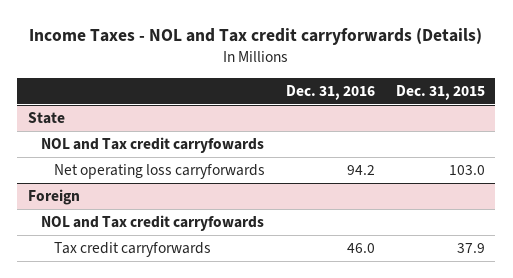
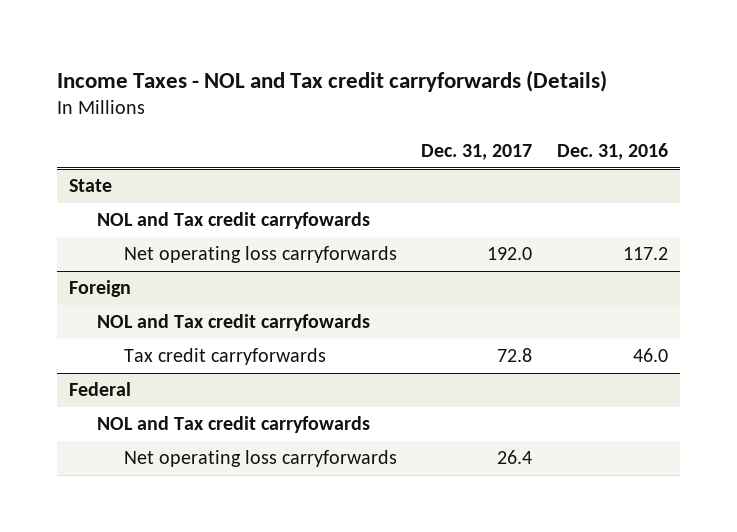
[395,84,485,100] Dec. 31, 2015 -> none
none -> [421,144,533,161] Dec. 31, 2017
[346,165,375,176] 94.2 -> [622,247,668,261] 117.2
none -> [69,382,132,397] Federal
none -> [96,416,370,434] NOL and Tax credit carryfowards
none -> [123,450,397,468] Net operating loss carryforwards

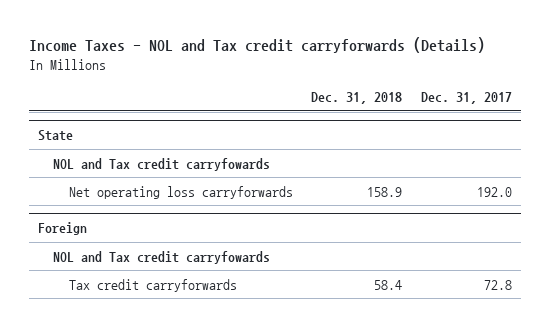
[556,143,668,161] Dec. 31, 2016 -> none
none -> [311,91,403,104] Dec. 31, 2018
[69,382,132,397] Federal -> none
[96,416,370,434] NOL and Tax credit carryfowards -> none
[123,450,397,468] Net operating loss carryforwards -> none

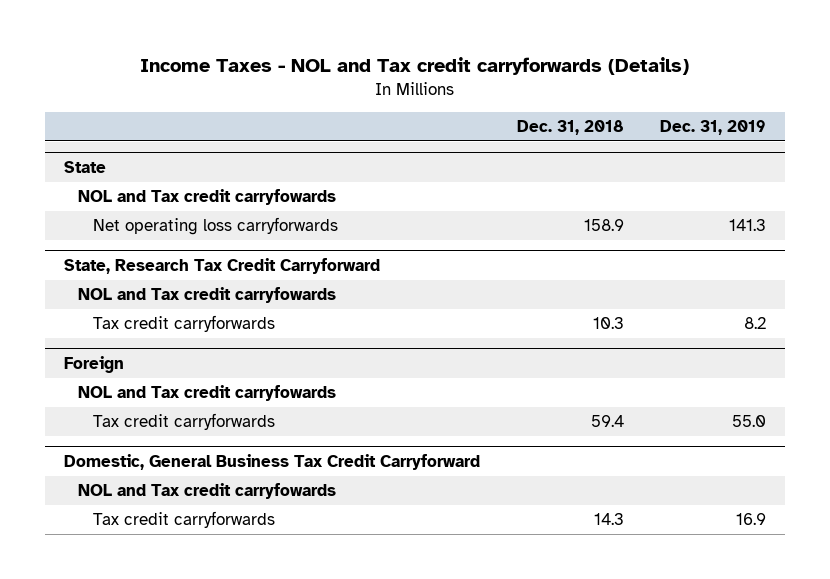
[420,91,512,104] Dec. 31, 2017 -> none
none -> [660,120,767,136] Dec. 31, 2019
none -> [63,257,380,274] State, Research Tax Credit Carryforward
none -> [78,287,337,304] NOL and Tax credit carryfowards
none -> [93,315,276,333] Tax credit carryforwards
[374,279,403,290] 58.4 -> [590,415,624,428] 59.4
none -> [63,453,480,470] Domestic, General Business Tax Credit Carryforward
none -> [78,483,337,500] NOL and Tax credit carryfowards
none -> [93,511,276,529] Tax credit carryforwards

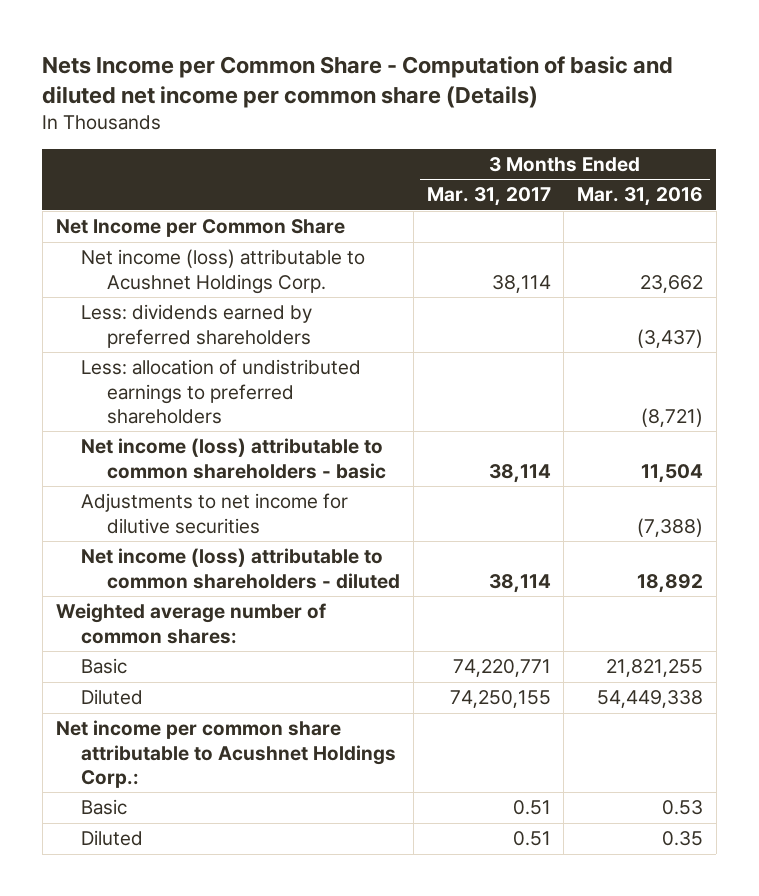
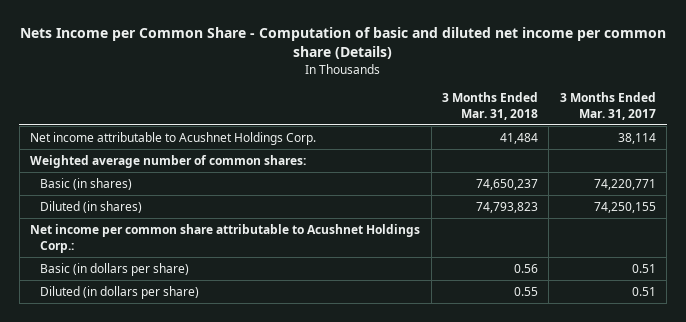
[577,187,704,207] Mar. 31, 2016 -> none
none -> [442,92,539,120] 3 Months Ended Mar. 31, 2018
[55,219,345,238] Net Income per Common Share -> none
[81,304,313,348] Less: dividends earned by preferred shareholders -> none
[81,359,362,424] Less: allocation of undistributed earnings to preferred shareholders -> none
[81,438,387,479] Net income (loss) attributable to common shareholders - basic -> none
[81,493,349,534] Adjustments to net income for dilutive securities -> none
[81,548,401,589] Net income (loss) attributable to common shareholders - diluted -> none
[81,249,366,294] Net income (loss) attributable to Acushnet Holdings Corp. -> [30,132,317,146] Net income attributable to Acushnet Holdings Corp.
[81,658,128,675] Basic -> [39,178,132,191] Basic (in shares)
[81,689,144,706] Diluted -> [39,201,142,214] Diluted (in shares)
[81,799,128,816] Basic -> [39,263,189,277] Basic (in dollars per share)
[81,830,144,847] Diluted -> [39,286,199,300] Diluted (in dollars per share)

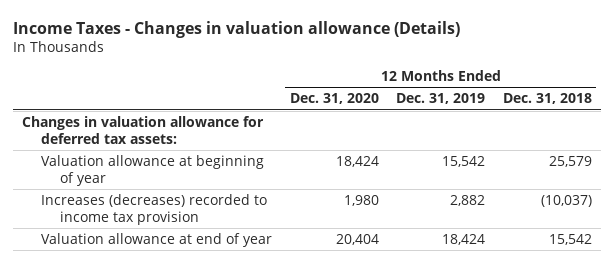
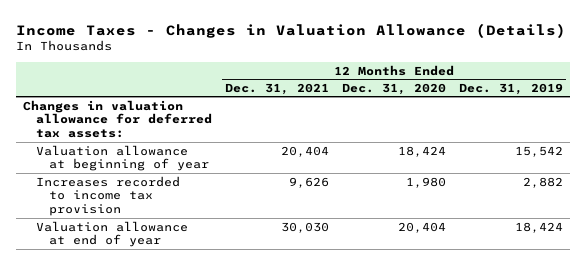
[13,21,461,39] Income Taxes - Changes in valuation allowance (Details) -> [16,22,567,38] Income Taxes - Changes in Valuation Allowance (Details)
[502,93,592,105] Dec. 31, 2018 -> none
none -> [224,82,329,95] Dec. 31, 2021
[41,193,268,225] Increases (decreases) recorded to income tax provision -> [35,175,180,217] Increases recorded to income tax provision

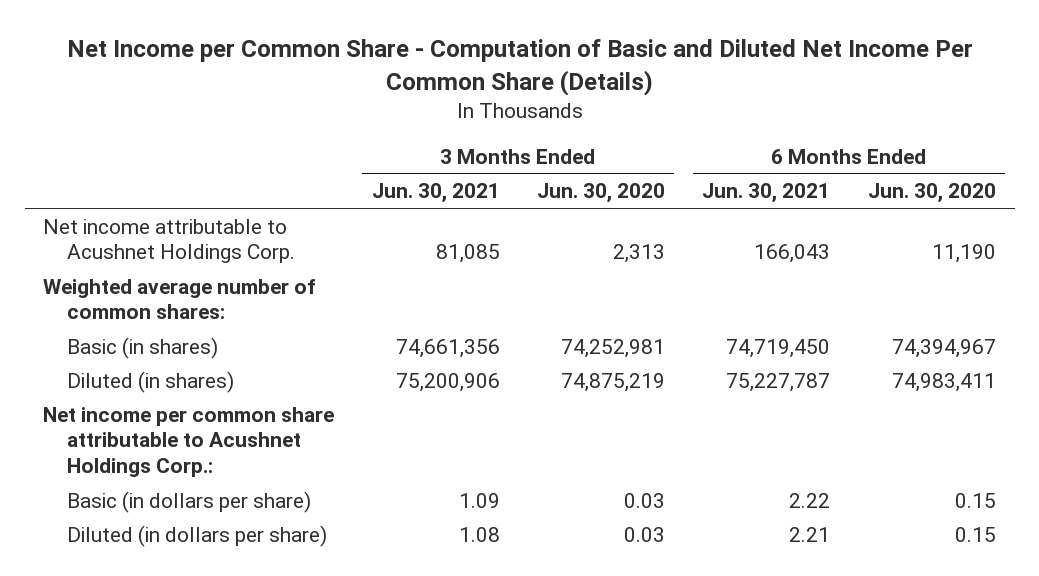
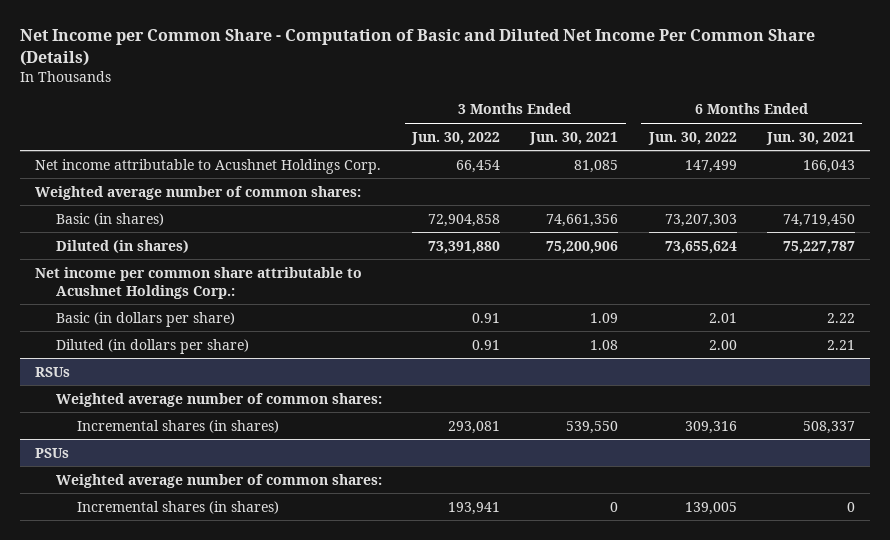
[537,183,666,204] Jun. 30, 2020 -> none
[867,183,996,204] Jun. 30, 2020 -> none
none -> [411,131,501,145] Jun. 30, 2022
none -> [647,131,737,145] Jun. 30, 2022
none -> [34,366,70,377] RSUs
none -> [56,392,383,407] Weighted average number of common shares:
none -> [77,419,280,433] Incremental shares (in shares)
none -> [34,447,69,458] PSUs
none -> [56,473,383,488] Weighted average number of common shares:
none -> [77,500,280,514] Incremental shares (in shares)

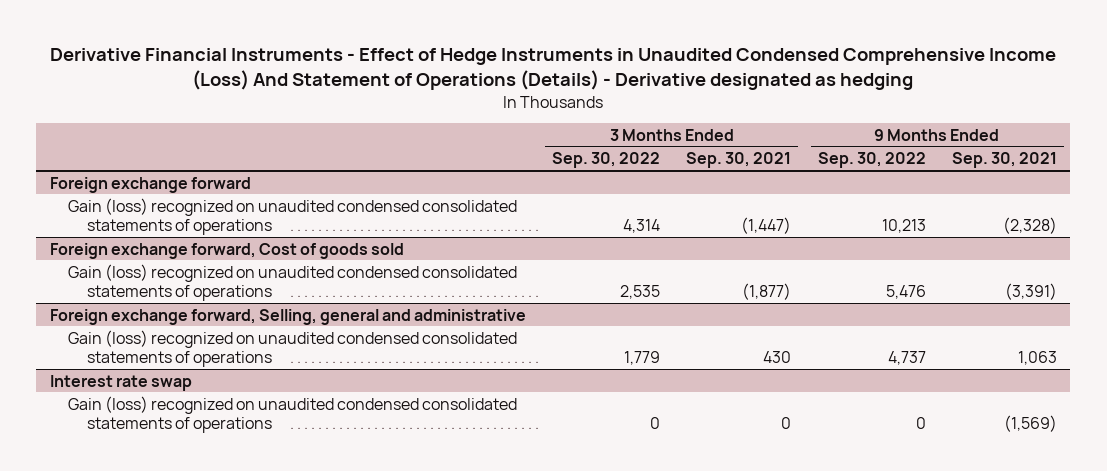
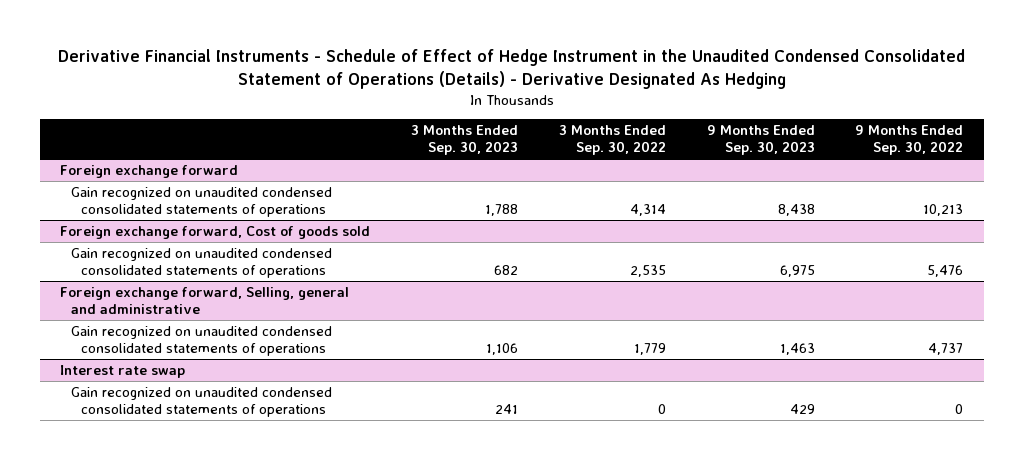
[50,48,1057,90] Derivative Financial Instruments - Effect of Hedge Instruments in Unaudited Condensed Comprehensive Income (Loss) And Statement of Operations (Details) - Derivative designated as hedging -> [57,49,965,89] Derivative Financial Instruments - Schedule of Effect of Hedge Instrument in the Unaudited Condensed Consolidated Statement of Operations (Details) - Derivative Designated As Hedging
[686,152,792,169] Sep. 30, 2021 -> none
[951,152,1057,169] Sep. 30, 2021 -> none
none -> [410,125,518,156] 3 Months Ended Sep. 30, 2023
none -> [706,125,815,156] 9 Months Ended Sep. 30, 2023
[68,197,518,235] Gain (loss) recognized on unaudited condensed consolidated statements of operations -> [70,186,332,218] Gain recognized on unaudited condensed consolidated statements of operations
[68,263,518,301] Gain (loss) recognized on unaudited condensed consolidated statements of operations -> [70,247,332,279] Gain recognized on unaudited condensed consolidated statements of operations
[68,329,518,367] Gain (loss) recognized on unaudited condensed consolidated statements of operations -> [70,325,332,357] Gain recognized on unaudited condensed consolidated statements of operations
[68,395,518,433] Gain (loss) recognized on unaudited condensed consolidated statements of operations -> [70,386,332,418] Gain recognized on unaudited condensed consolidated statements of operations

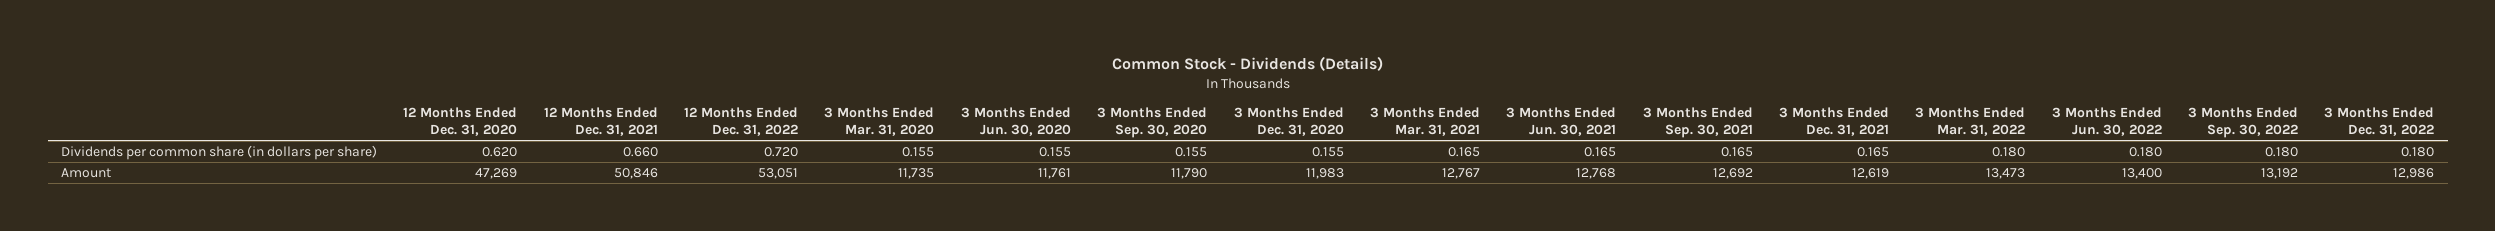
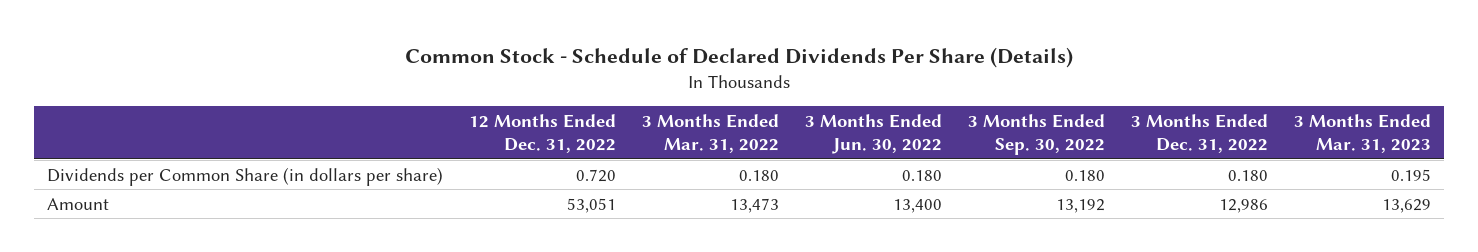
[1111,56,1383,72] Common Stock - Dividends (Details) -> [404,46,1073,68] Common Stock - Schedule of Declared Dividends Per Share (Details)
[403,106,518,136] 12 Months Ended Dec. 31, 2020 -> none
[543,106,658,136] 12 Months Ended Dec. 31, 2021 -> none
[824,106,935,136] 3 Months Ended Mar. 31, 2020 -> none
[960,106,1071,136] 3 Months Ended Jun. 30, 2020 -> none
[1097,106,1208,138] 3 Months Ended Sep. 30, 2020 -> none
[1233,106,1344,136] 3 Months Ended Dec. 31, 2020 -> none
[1369,106,1480,136] 3 Months Ended Mar. 31, 2021 -> none
[1506,106,1617,136] 3 Months Ended Jun. 30, 2021 -> none
[1642,106,1753,138] 3 Months Ended Sep. 30, 2021 -> none
[1778,106,1889,136] 3 Months Ended Dec. 31, 2021 -> none
none -> [1293,113,1431,154] 3 Months Ended Mar. 31, 2023
[61,144,378,160] Dividends per common share (in dollars per share) -> [47,166,444,186] Dividends per Common Share (in dollars per share)

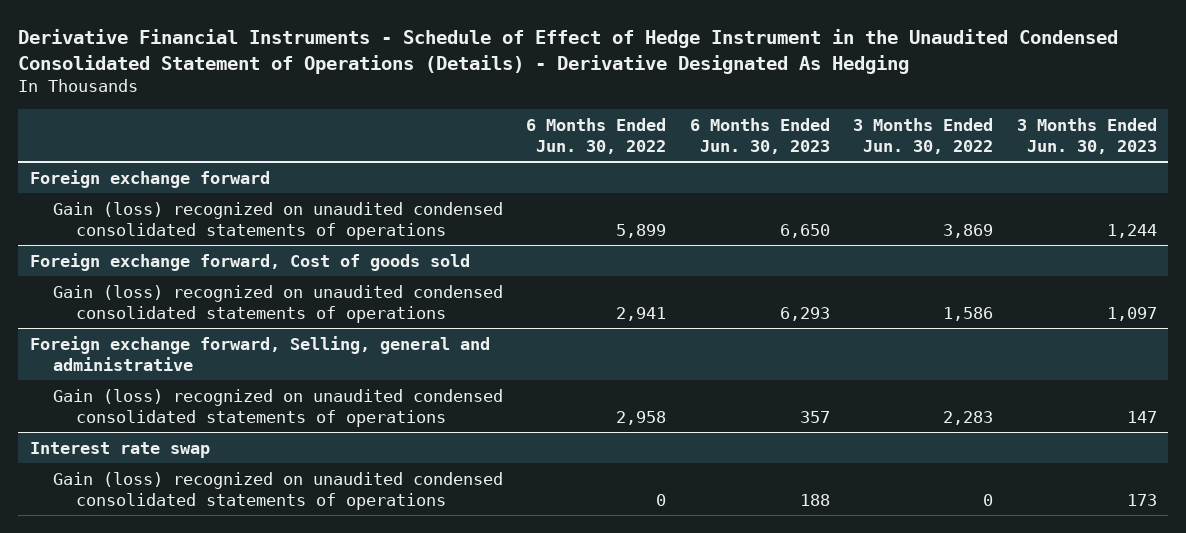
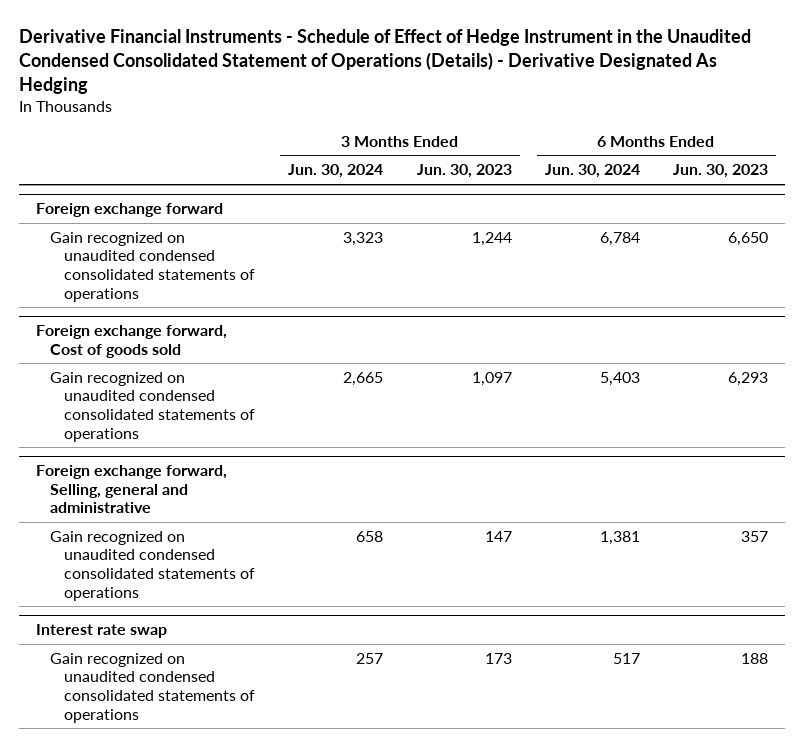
[526,117,667,154] 6 Months Ended Jun. 30, 2022 -> none
[853,117,994,154] 3 Months Ended Jun. 30, 2022 -> none
none -> [288,164,384,179] Jun. 30, 2024
none -> [544,164,640,179] Jun. 30, 2024
[52,201,503,240] Gain (loss) recognized on unaudited condensed consolidated statements of operations -> [50,231,256,302] Gain recognized on unaudited condensed consolidated statements of operations
[52,284,503,323] Gain (loss) recognized on unaudited condensed consolidated statements of operations -> [50,371,256,442] Gain recognized on unaudited condensed consolidated statements of operations
[52,388,503,427] Gain (loss) recognized on unaudited condensed consolidated statements of operations -> [50,530,256,601] Gain recognized on unaudited condensed consolidated statements of operations
[52,471,503,510] Gain (loss) recognized on unaudited condensed consolidated statements of operations -> [50,652,256,723] Gain recognized on unaudited condensed consolidated statements of operations

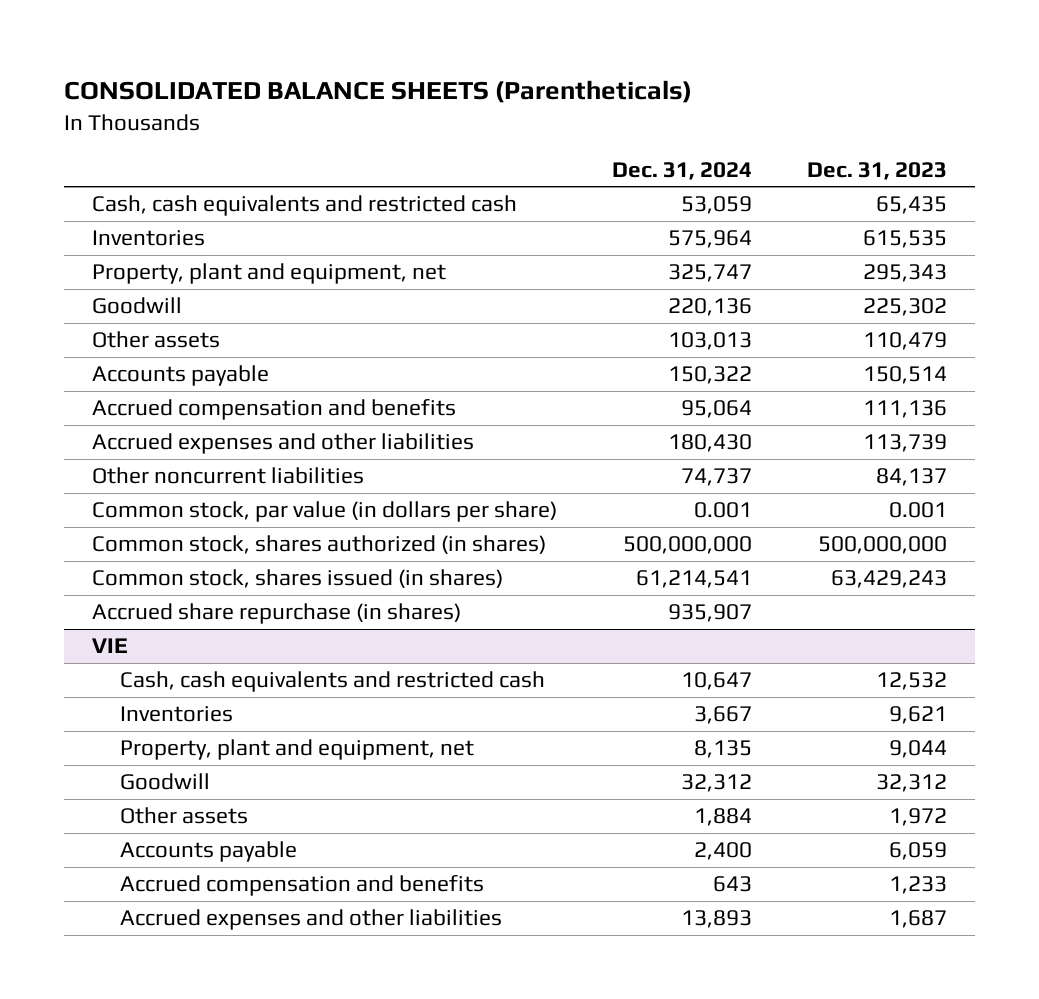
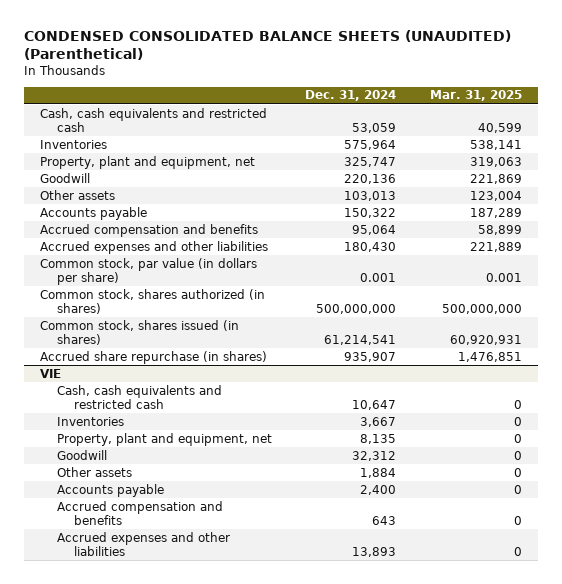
[63,80,692,104] CONSOLIDATED BALANCE SHEETS (Parentheticals) -> [23,30,511,61] CONDENSED CONSOLIDATED BALANCE SHEETS (UNAUDITED) (Parenthetical)
[807,161,948,180] Dec. 31, 2023 -> none
none -> [429,90,522,102] Mar. 31, 2025
[91,467,364,485] Other noncurrent liabilities -> none

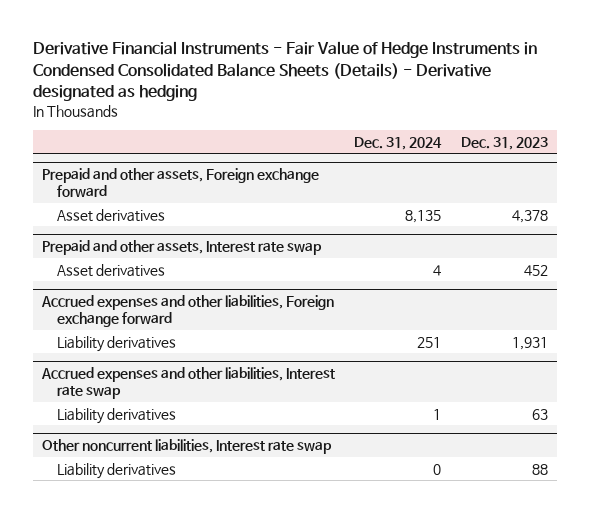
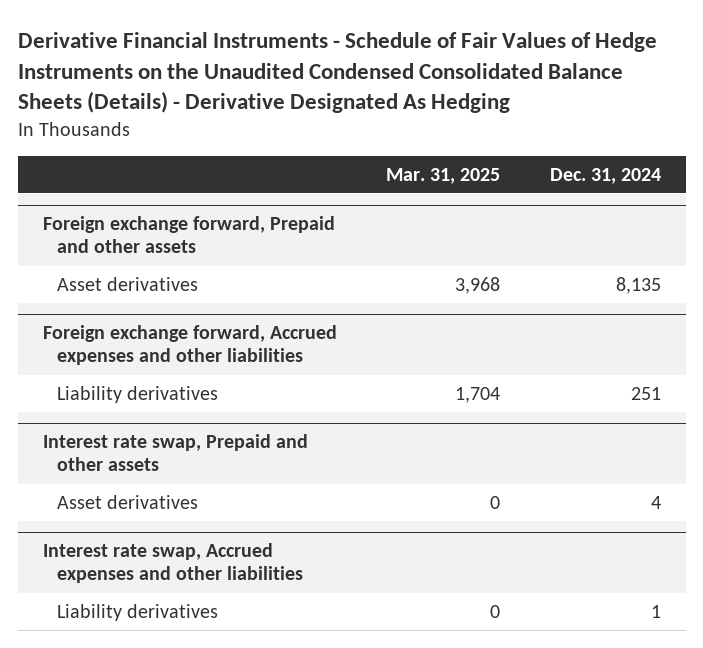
[32,41,537,102] Derivative Financial Instruments - Fair Value of Hedge Instruments in Condensed Consolidated Balance Sheets (Details) - Derivative designated as hedging -> [17,32,657,114] Derivative Financial Instruments - Schedule of Fair Values of Hedge Instruments on the Unaudited Condensed Consolidated Balance Sheets (Details) - Derivative Designated As Hedging
[460,136,548,150] Dec. 31, 2023 -> none
none -> [386,167,501,184] Mar. 31, 2025
[42,168,320,198] Prepaid and other assets, Foreign exchange forward -> [42,216,335,254] Foreign exchange forward, Prepaid and other assets
[42,240,323,256] Prepaid and other assets, Interest rate swap -> none
[57,263,166,277] Asset derivatives -> none
[41,295,335,328] Accrued expenses and other liabilities, Foreign exchange forward -> [42,325,337,366] Foreign exchange forward, Accrued expenses and other liabilities
none -> [42,434,308,472] Interest rate swap, Prepaid and other assets
none -> [57,494,199,509] Asset derivatives
[41,367,336,400] Accrued expenses and other liabilities, Interest rate swap -> [42,543,304,584] Interest rate swap, Accrued expenses and other liabilities
[42,439,333,455] Other noncurrent liabilities, Interest rate swap -> none
[57,462,177,479] Liability derivatives -> none

